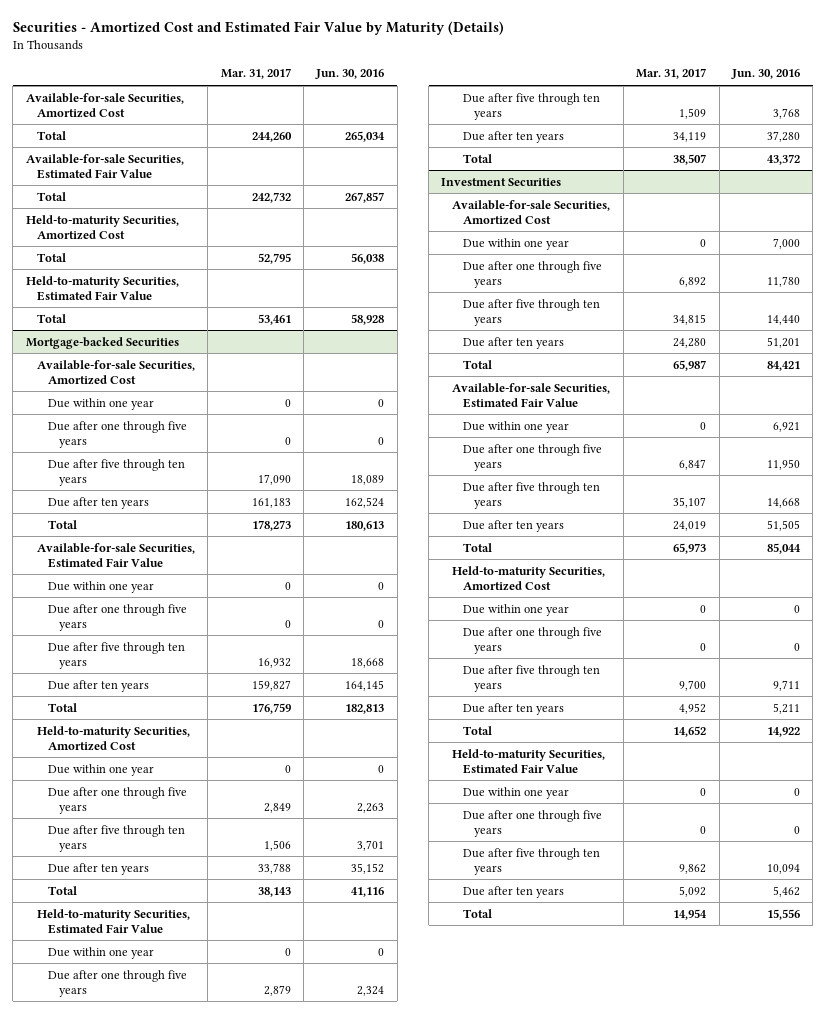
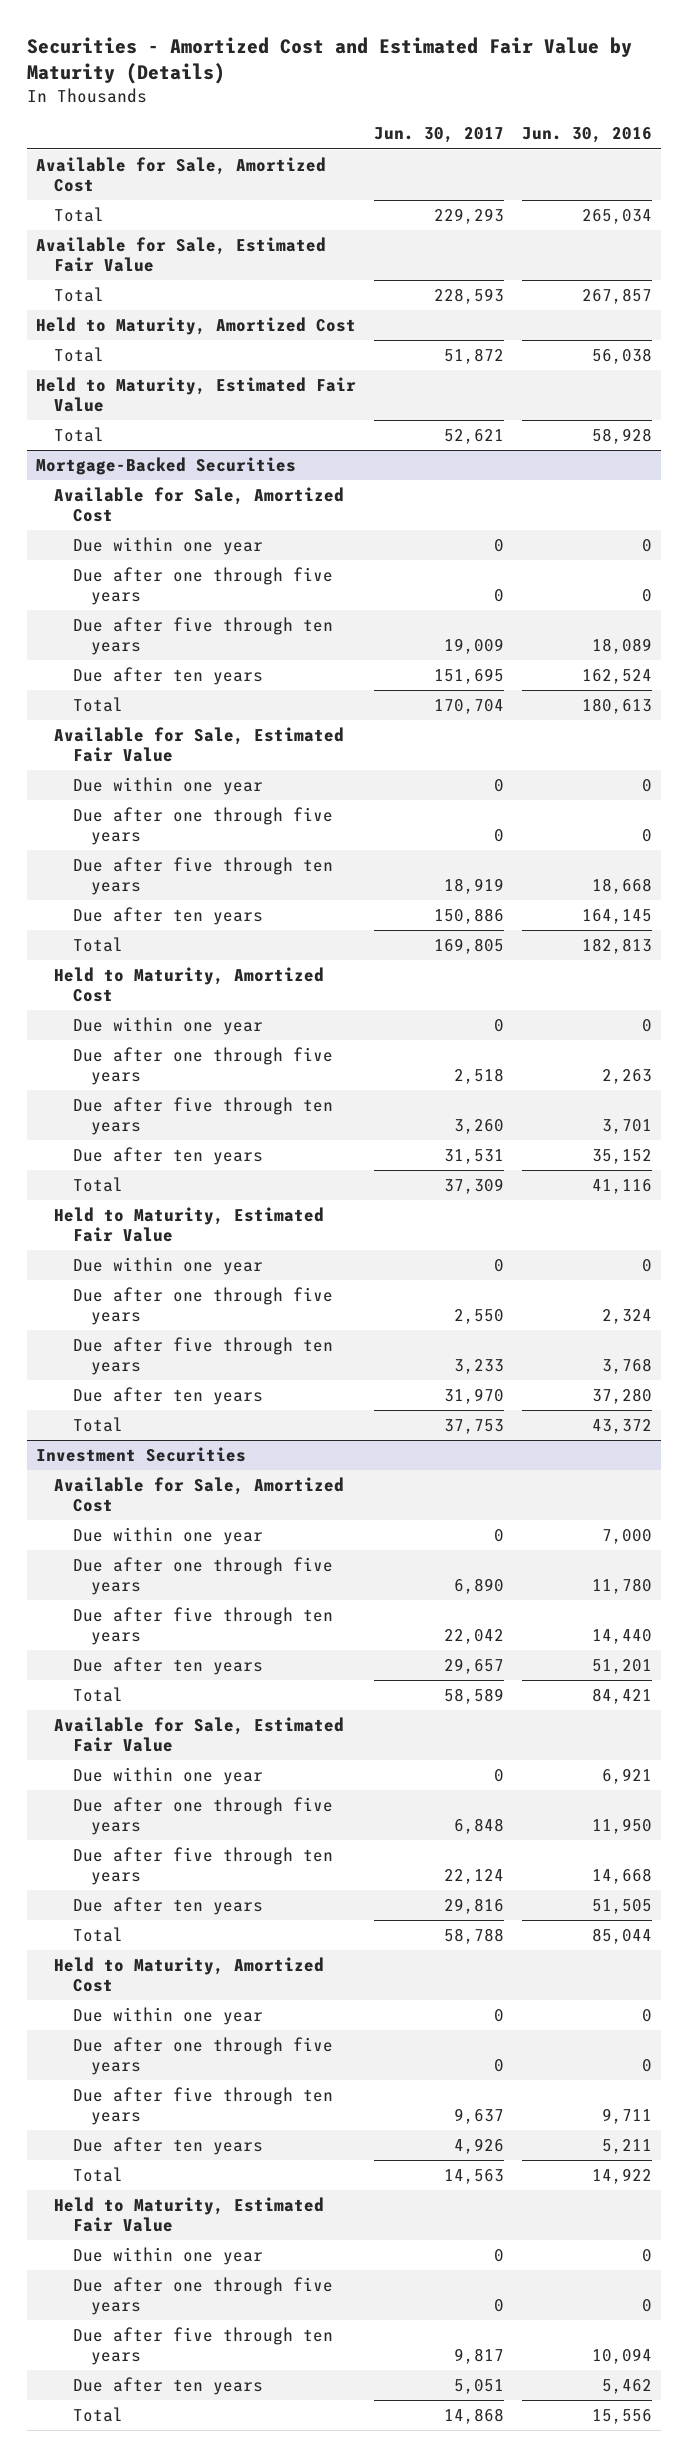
[220,68,291,80] Mar. 31, 2017 -> none
none -> [373,127,504,144] Jun. 30, 2017
[25,92,184,118] Available-for-sale Securities, Amortized Cost -> [35,156,326,192] Available for Sale, Amortized Cost
[25,153,184,179] Available-for-sale Securities, Estimated Fair Value -> [35,236,326,272] Available for Sale, Estimated Fair Value
[25,214,179,240] Held-to-maturity Securities, Amortized Cost -> [35,316,356,335] Held to Maturity, Amortized Cost
[25,275,179,301] Held-to-maturity Securities, Estimated Fair Value -> [35,376,356,412] Held to Maturity, Estimated Fair Value
[25,336,179,349] Mortgage-backed Securities -> [35,456,296,475] Mortgage-Backed Securities
[36,359,195,385] Available-for-sale Securities, Amortized Cost -> [54,486,345,522] Available for Sale, Amortized Cost
[36,542,195,568] Available-for-sale Securities, Estimated Fair Value -> [54,726,345,762] Available for Sale, Estimated Fair Value
[36,725,190,751] Held-to-maturity Securities, Amortized Cost -> [54,966,325,1002] Held to Maturity, Amortized Cost
[36,908,190,934] Held-to-maturity Securities, Estimated Fair Value -> [54,1206,325,1242] Held to Maturity, Estimated Fair Value
[452,199,611,225] Available-for-sale Securities, Amortized Cost -> [54,1476,345,1512] Available for Sale, Amortized Cost
[452,382,611,408] Available-for-sale Securities, Estimated Fair Value -> [54,1716,345,1752] Available for Sale, Estimated Fair Value
[452,565,606,591] Held-to-maturity Securities, Amortized Cost -> [54,1956,325,1992] Held to Maturity, Amortized Cost
[452,748,606,774] Held-to-maturity Securities, Estimated Fair Value -> [54,2196,325,2232] Held to Maturity, Estimated Fair Value

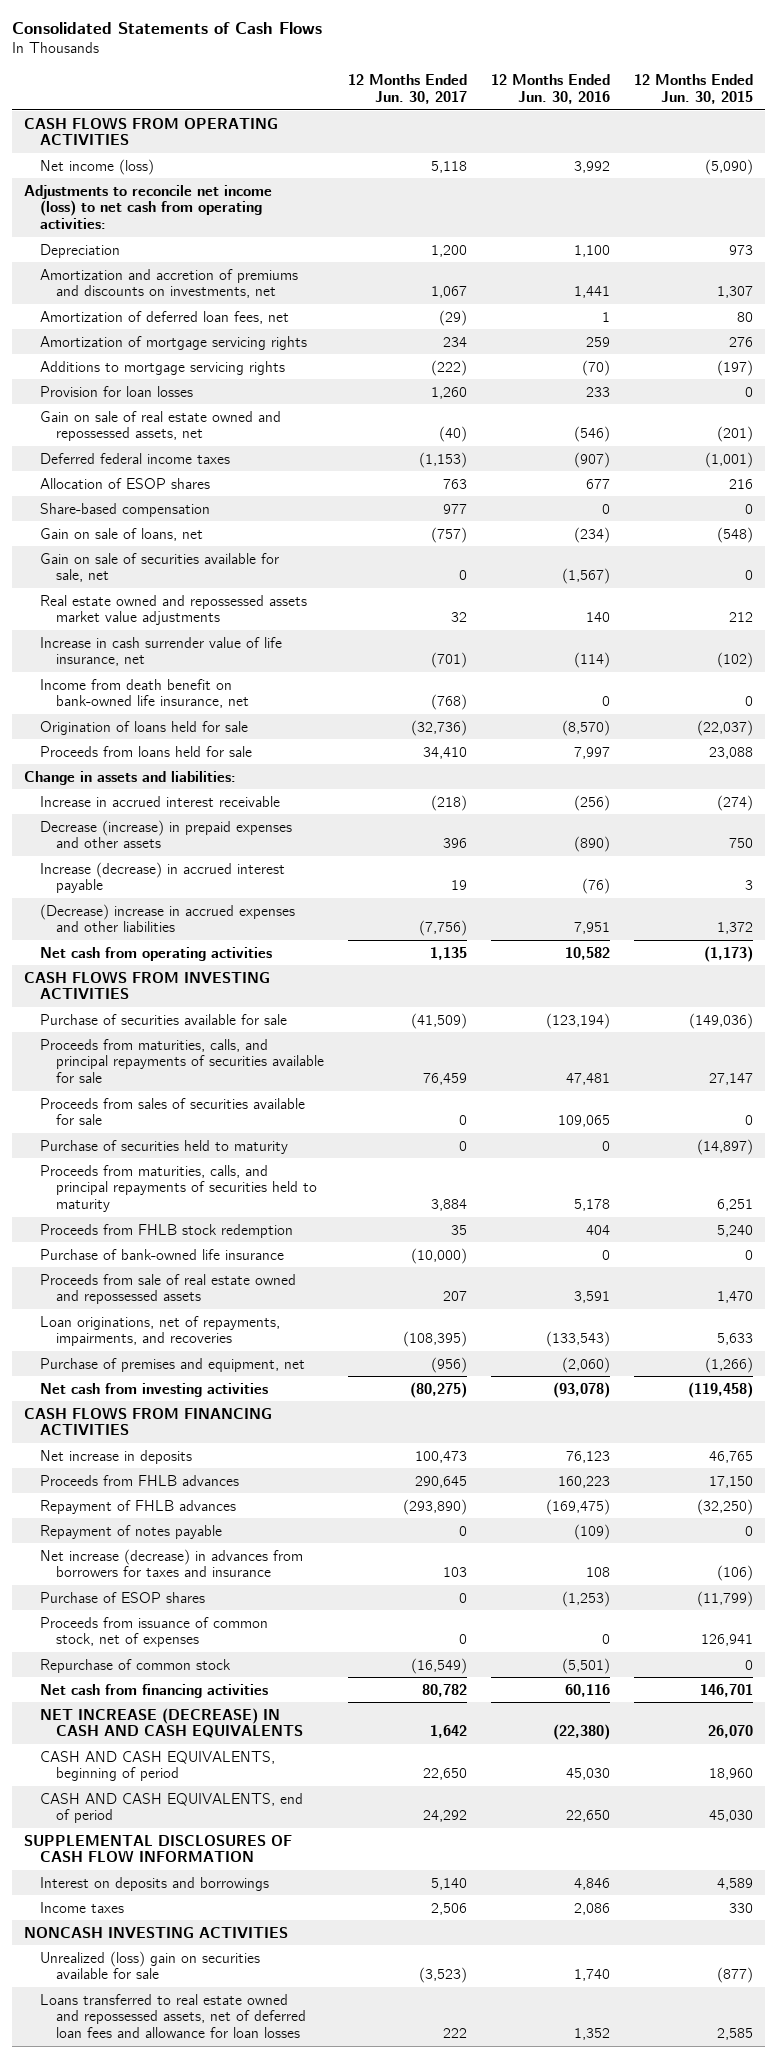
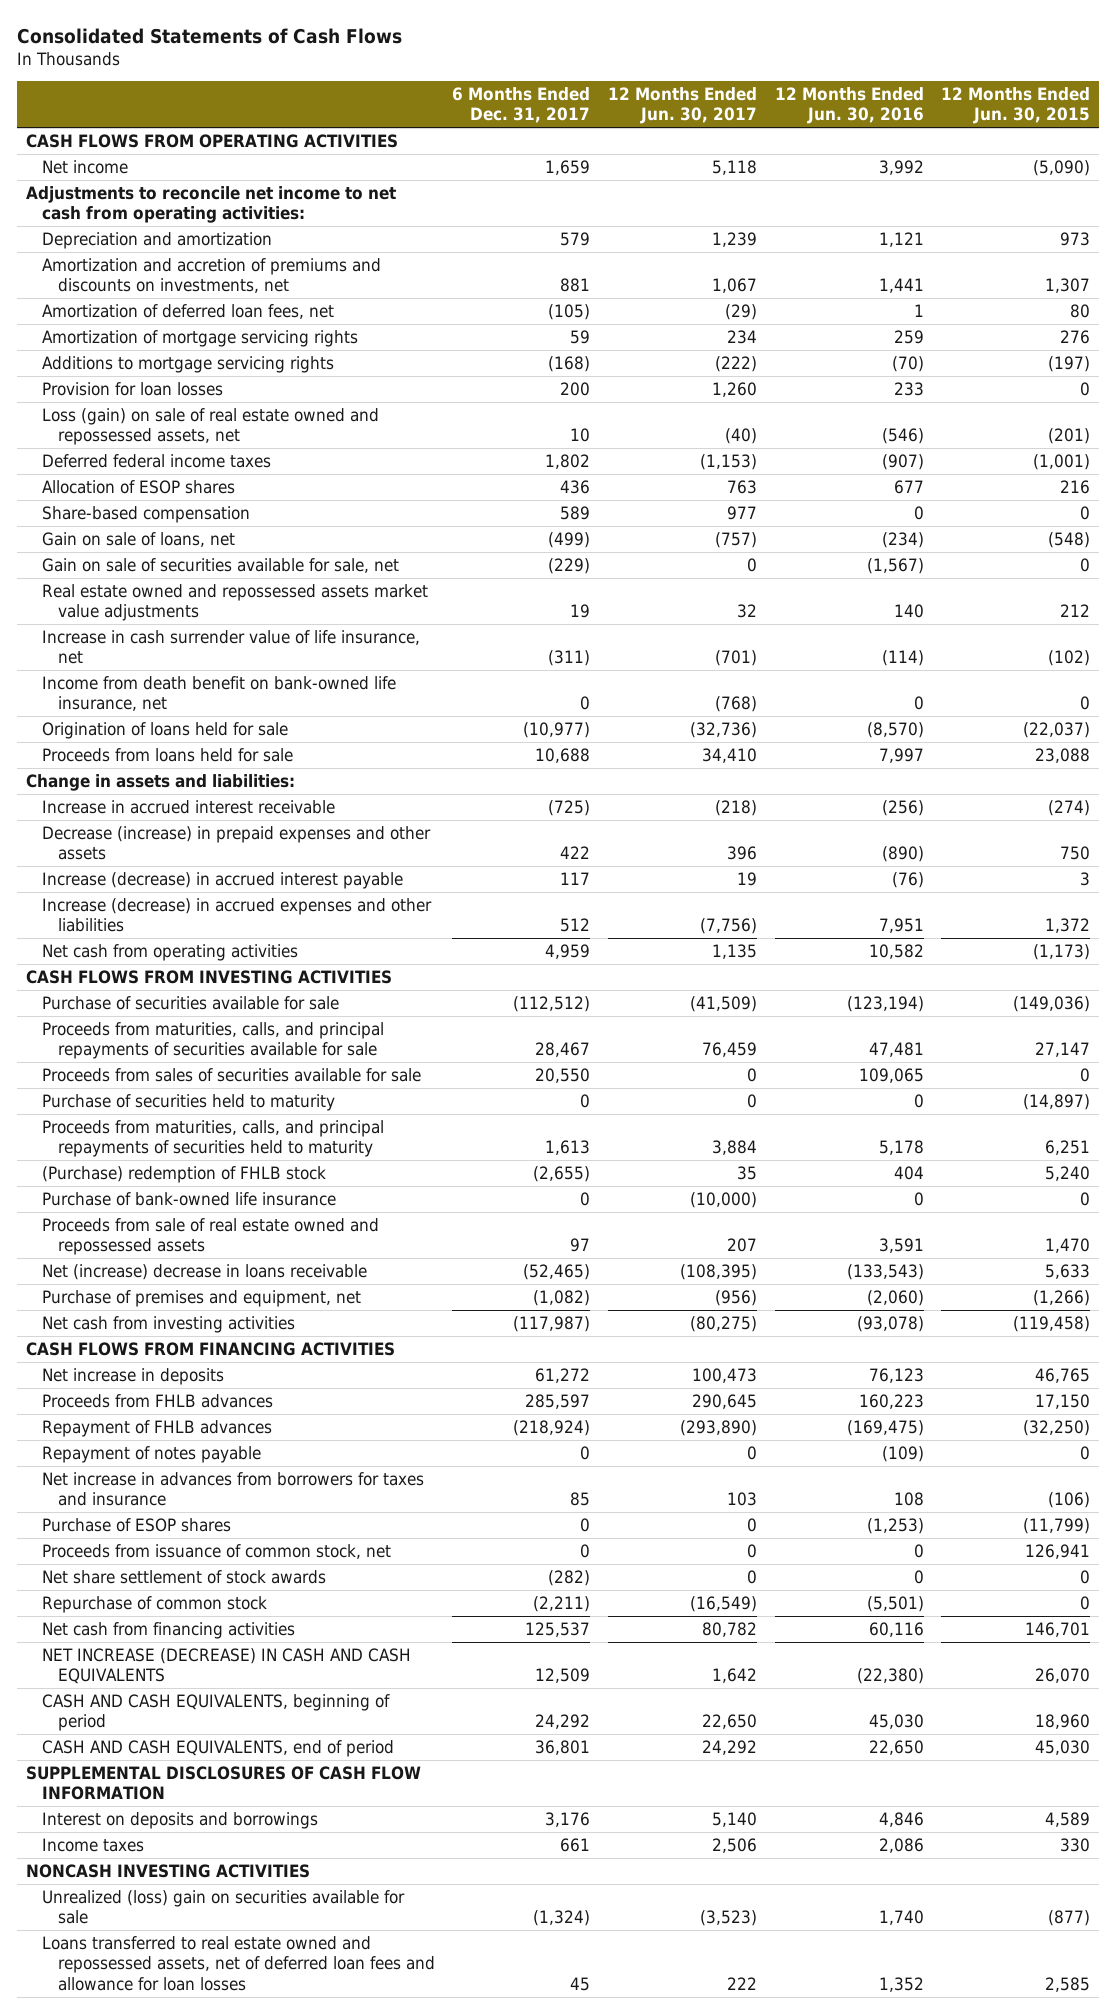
none -> [452,86,591,124] 6 Months Ended Dec. 31, 2017
[39,158,154,175] Net income (loss) -> [41,159,128,174] Net income
[23,184,272,230] Adjustments to reconcile net income (loss) to net cash from operating activities: -> [26,185,397,224] Adjustments to reconcile net income to net cash from operating activities:
[39,243,120,258] Depreciation -> [41,231,272,249] Depreciation and amortization
[431,244,468,257] 1,200 -> [711,231,757,247] 1,239
[573,244,610,257] 1,100 -> [878,231,924,247] 1,121
[39,410,281,442] Gain on sale of real estate owned and repossessed assets, net -> [41,407,379,446] Loss (gain) on sale of real estate owned and repossessed assets, net
[39,903,295,933] (Decrease) increase in accrued expenses and other liabilities -> [41,897,432,933] Increase (decrease) in accrued expenses and other liabilities
[39,1223,293,1238] Proceeds from FHLB stock redemption -> [41,1165,326,1183] (Purchase) redemption of FHLB stock
[39,1315,280,1347] Loan originations, net of repayments, impairments, and recoveries -> [41,1263,367,1280] Net (increase) decrease in loans receivable
[39,1548,303,1578] Net increase (decrease) in advances from borrowers for taxes and insurance -> [41,1471,424,1507] Net increase in advances from borrowers for taxes and insurance
[39,1616,268,1648] Proceeds from issuance of common stock, net of expenses -> [41,1543,391,1559] Proceeds from issuance of common stock, net
none -> [41,1569,326,1584] Net share settlement of stock awards

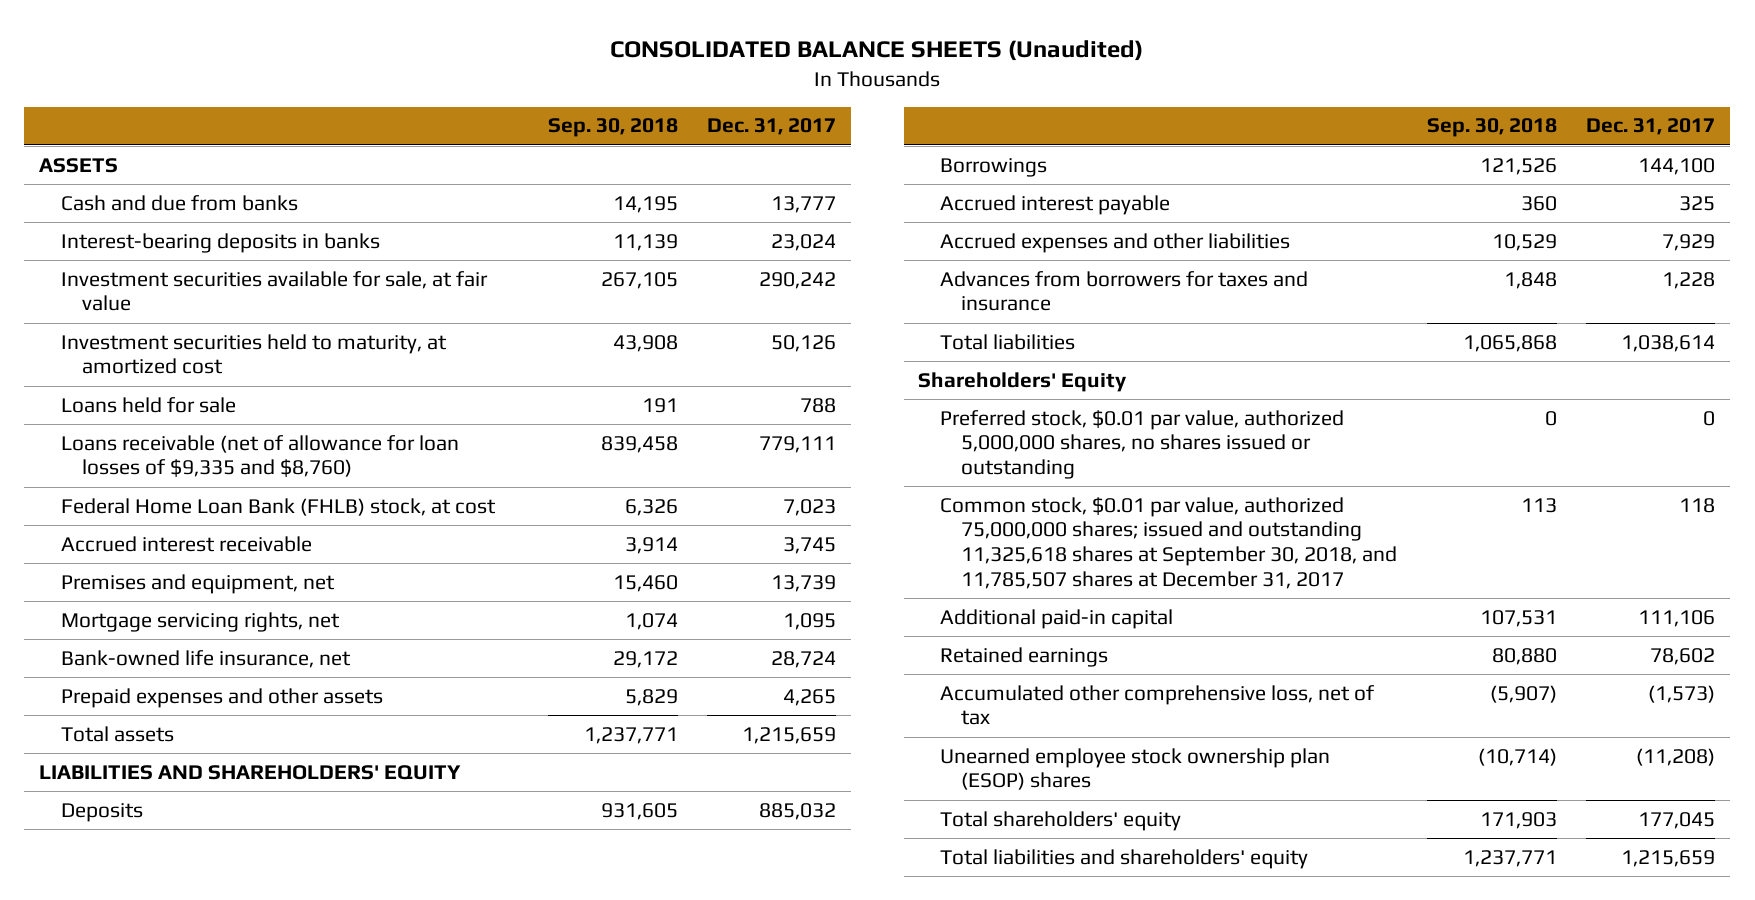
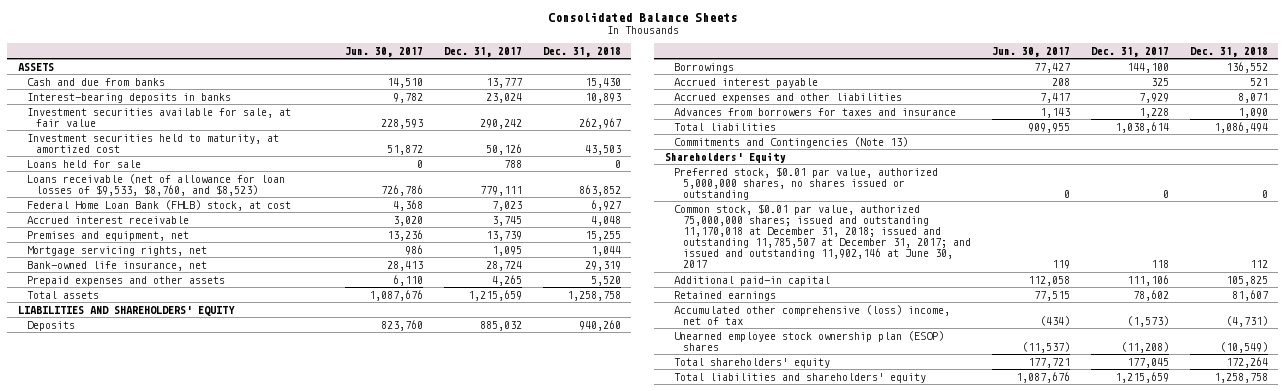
[610,40,1144,62] CONSOLIDATED BALANCE SHEETS (Unaudited) -> [547,11,737,22] Consolidated Balance Sheets
[547,118,678,138] Sep. 30, 2018 -> none
none -> [344,46,423,57] Jun. 30, 2017
none -> [542,46,621,57] Dec. 31, 2018
[60,434,459,478] Loans receivable (net of allowance for loan losses of $9,335 and $8,760) -> [26,173,285,196] Loans receivable (net of allowance for loan losses of $9,533, $8,760, and $8,523)
none -> [673,136,908,148] Commitments and Contingencies (Note 13)
[939,496,1398,589] Common stock, $0.01 par value, authorized 75,000,000 shares; issued and outstanding 11,325,618 shares at September 30, 2018, and 11,785,507 shares at December 31, 2017 -> [673,203,971,269] Common stock, $0.01 par value, authorized 75,000,000 shares; issued and outstanding 11,170,018 at December 31, 2018; issued and outstanding 11,785,507 at December 31, 2017; and issued and outstanding 11,902,146 at June 30, 2017
[939,684,1375,726] Accumulated other comprehensive loss, net of tax -> [673,304,950,325] Accumulated other comprehensive (loss) income, net of tax

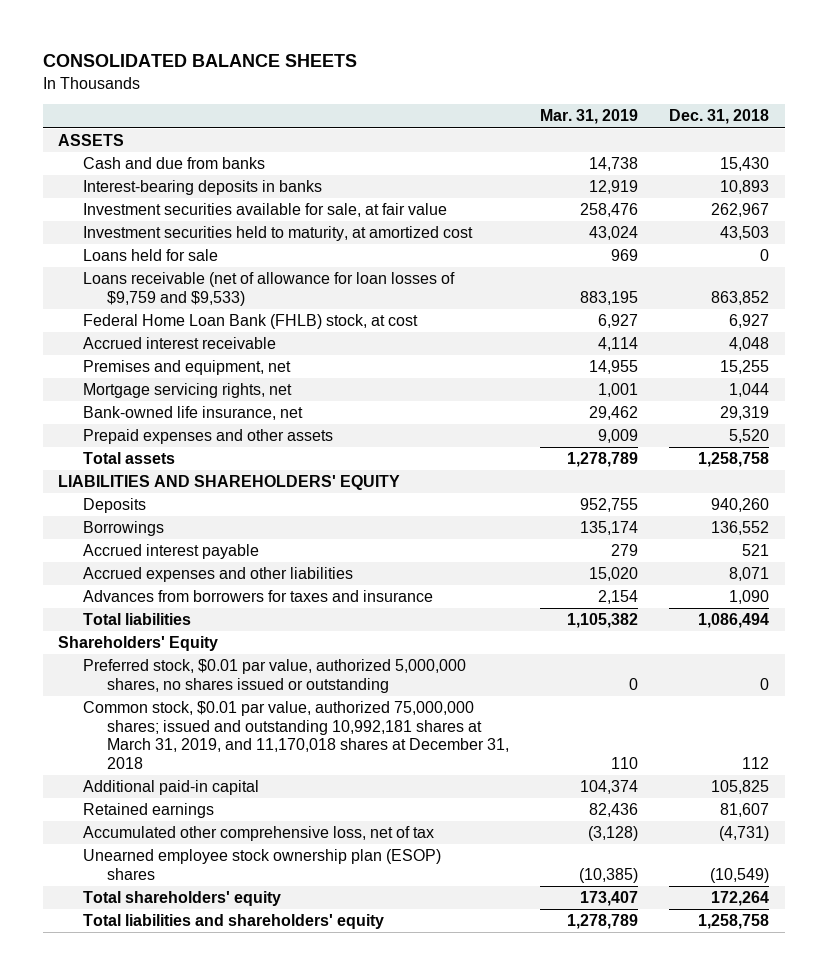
[547,11,737,22] Consolidated Balance Sheets -> [42,54,357,68] CONSOLIDATED BALANCE SHEETS
[344,46,423,57] Jun. 30, 2017 -> none
[443,46,522,57] Dec. 31, 2017 -> none
none -> [540,109,639,125] Mar. 31, 2019
[26,173,285,196] Loans receivable (net of allowance for loan losses of $9,533, $8,760, and $8,523) -> [82,272,455,306] Loans receivable (net of allowance for loan losses of $9,759 and $9,533)
[673,136,908,148] Commitments and Contingencies (Note 13) -> none
[673,203,971,269] Common stock, $0.01 par value, authorized 75,000,000 shares; issued and outstanding 11,170,018 at December 31, 2018; issued and outstanding 11,785,507 at December 31, 2017; and issued and outstanding 11,902,146 at June 30, 2017 -> [82,701,510,769] Common stock, $0.01 par value, authorized 75,000,000 shares; issued and outstanding 10,992,181 shares at March 31, 2019, and 11,170,018 shares at December 31, 2018
[673,304,950,325] Accumulated other comprehensive (loss) income, net of tax -> [82,826,434,842] Accumulated other comprehensive loss, net of tax

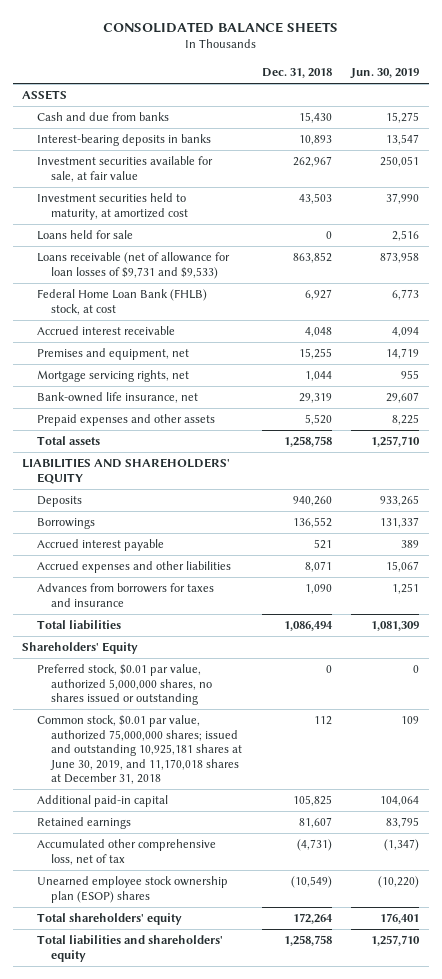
[540,109,639,125] Mar. 31, 2019 -> none
none -> [350,67,420,79] Jun. 30, 2019
[82,272,455,306] Loans receivable (net of allowance for loan losses of $9,759 and $9,533) -> [36,252,230,279] Loans receivable (net of allowance for loan losses of $9,731 and $9,533)
[82,701,510,769] Common stock, $0.01 par value, authorized 75,000,000 shares; issued and outstanding 10,992,181 shares at March 31, 2019, and 11,170,018 shares at December 31, 2018 -> [36,715,243,785] Common stock, $0.01 par value, authorized 75,000,000 shares; issued and outstanding 10,925,181 shares at June 30, 2019, and 11,170,018 shares at December 31, 2018

